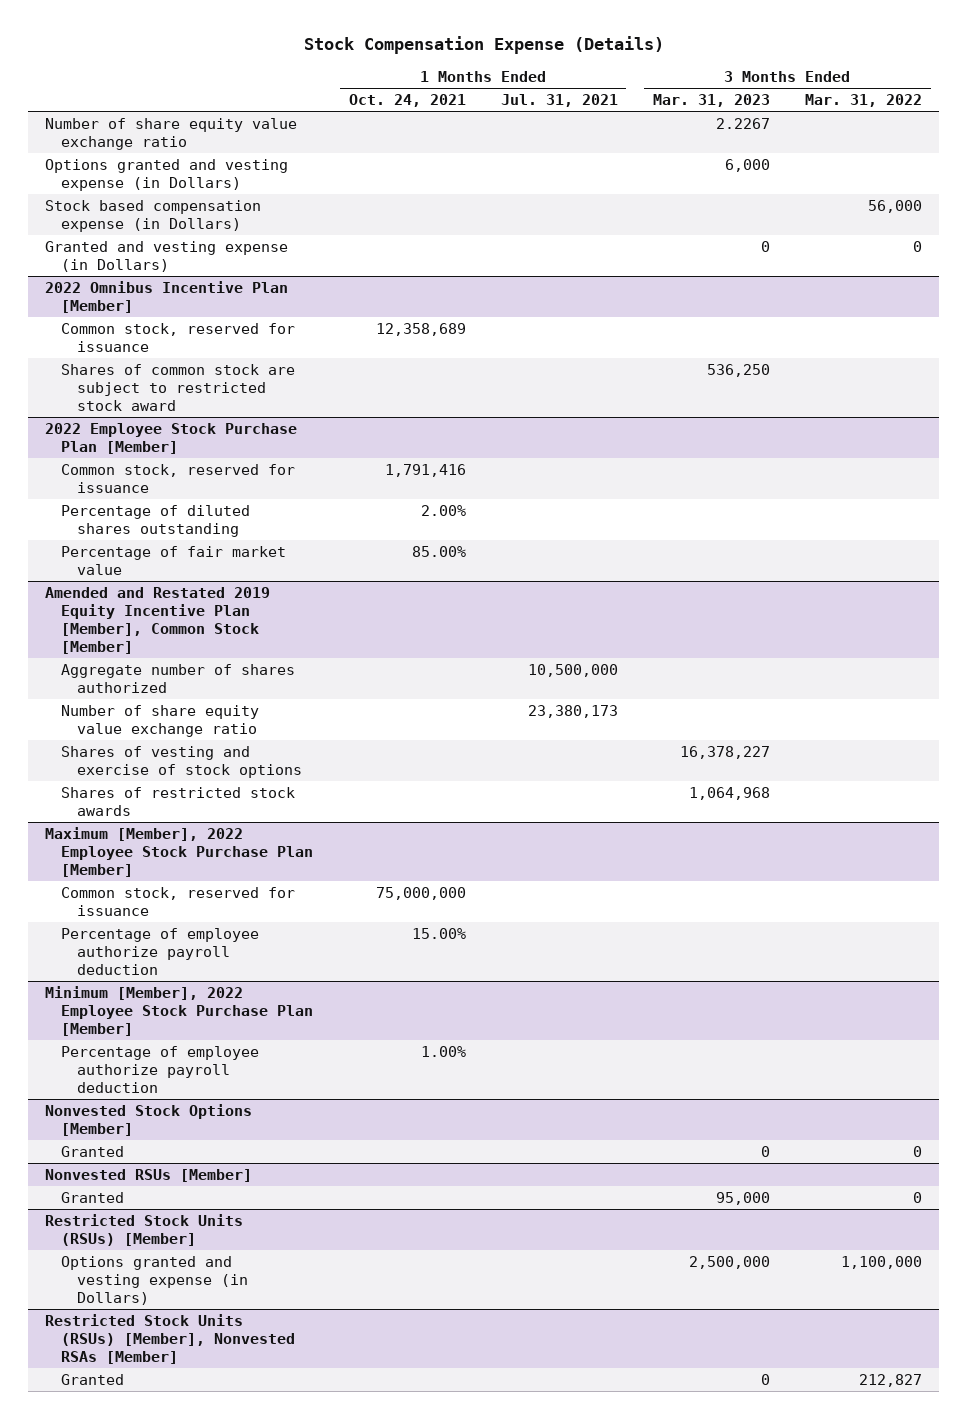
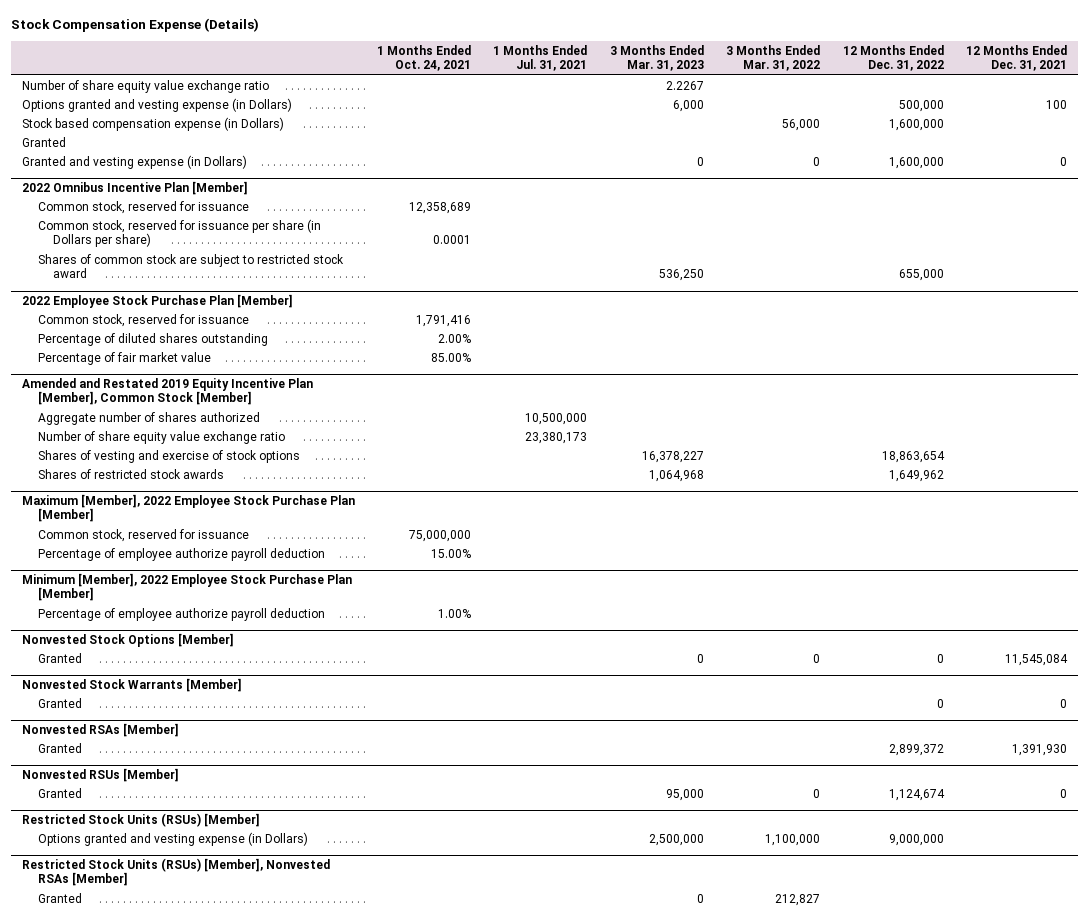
none -> [842,44,944,72] 12 Months Ended Dec. 31, 2022
none -> [965,44,1067,72] 12 Months Ended Dec. 31, 2021
none -> [21,136,66,147] Granted
none -> [37,218,321,248] Common stock, reserved for issuance per share (in Dollars per share)
none -> [21,678,242,693] Nonvested Stock Warrants [Member]
none -> [37,697,82,708] Granted
none -> [21,723,179,738] Nonvested RSAs [Member]
none -> [37,742,82,753] Granted

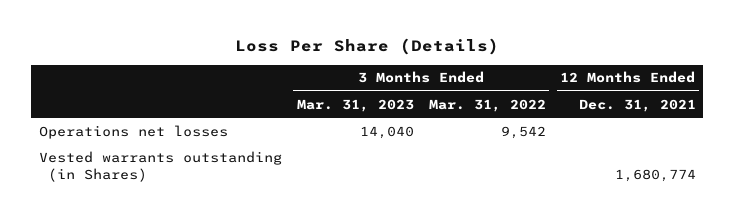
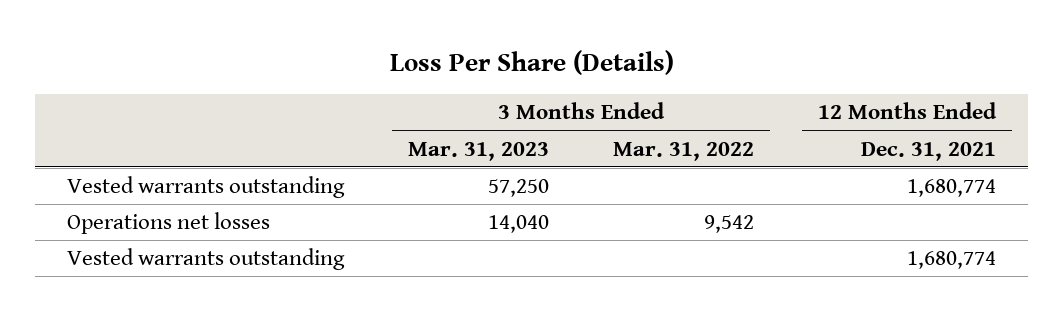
none -> [66,176,345,199] Vested warrants outstanding
[38,150,282,182] Vested warrants outstanding (in Shares) -> [66,248,345,271] Vested warrants outstanding

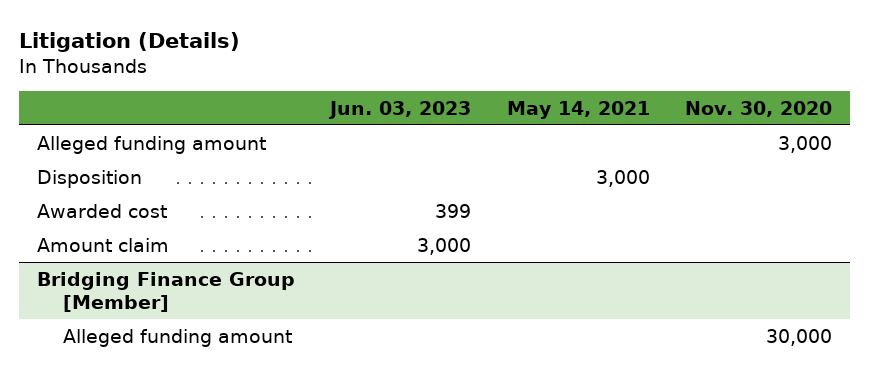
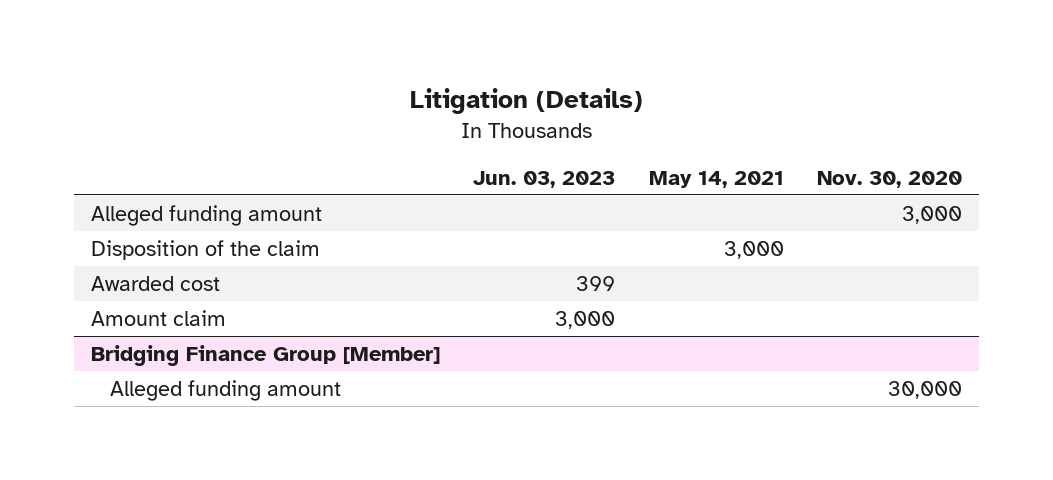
[36,169,142,188] Disposition -> [91,239,321,260] Disposition of the claim

